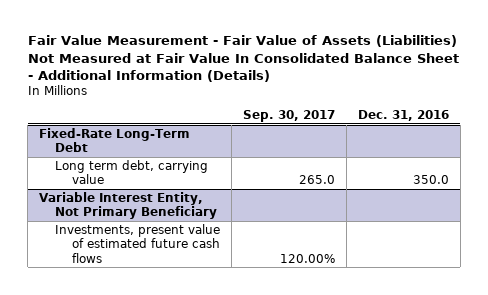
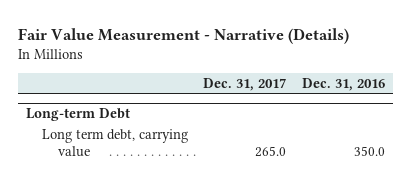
[27,35,459,83] Fair Value Measurement - Fair Value of Assets (Liabilities) Not Measured at Fair Value In Consolidated Balance Sheet - Additional Information (Details) -> [17,27,349,44] Fair Value Measurement - Narrative (Details)
[243,110,336,123] Sep. 30, 2017 -> none
none -> [203,78,287,92] Dec. 31, 2017
[39,127,191,153] Fixed-Rate Long-Term Debt -> [25,108,130,122] Long-term Debt
[39,191,218,220] Variable Interest Entity, Not Primary Beneficiary -> none
[55,223,221,263] Investments, present value of estimated future cash flows -> none

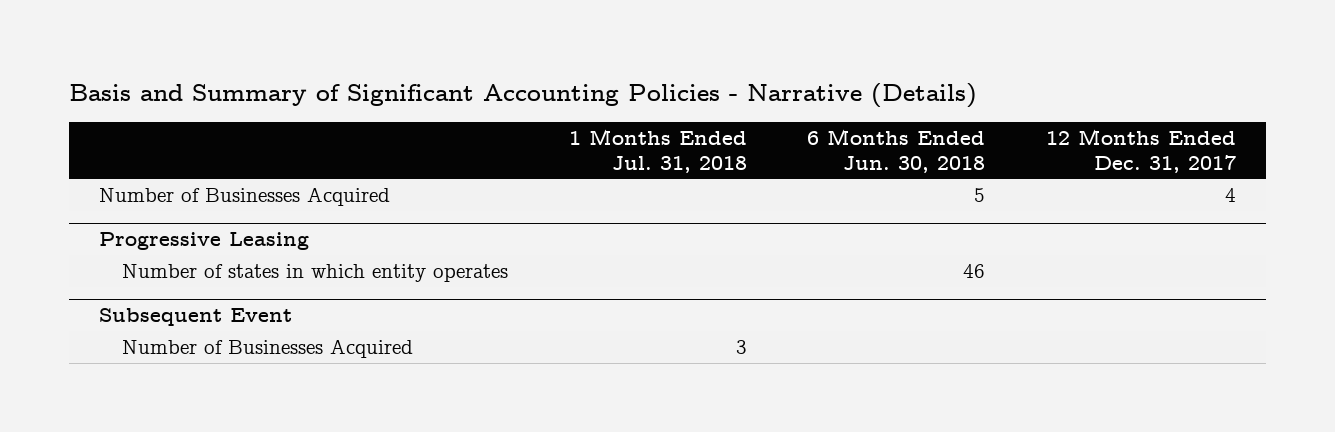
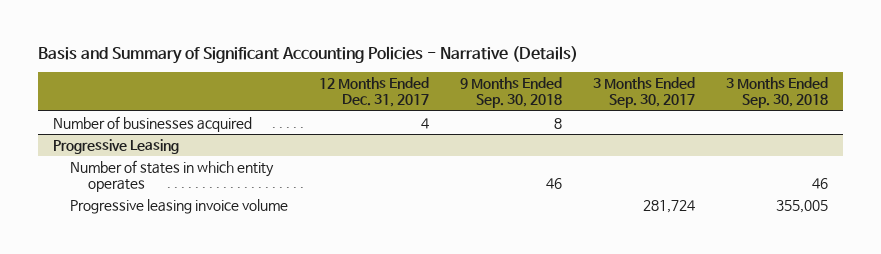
[568,128,747,173] 1 Months Ended Jul. 31, 2018 -> none
[807,128,986,173] 6 Months Ended Jun. 30, 2018 -> none
none -> [460,77,563,109] 9 Months Ended Sep. 30, 2018
none -> [592,77,695,109] 3 Months Ended Sep. 30, 2017
none -> [725,77,828,109] 3 Months Ended Sep. 30, 2018
[99,186,391,206] Number of Businesses Acquired -> [52,116,252,133] Number of businesses acquired
[99,308,293,327] Subsequent Event -> none
[122,338,414,358] Number of Businesses Acquired -> none
none -> [70,199,289,215] Progressive leasing invoice volume

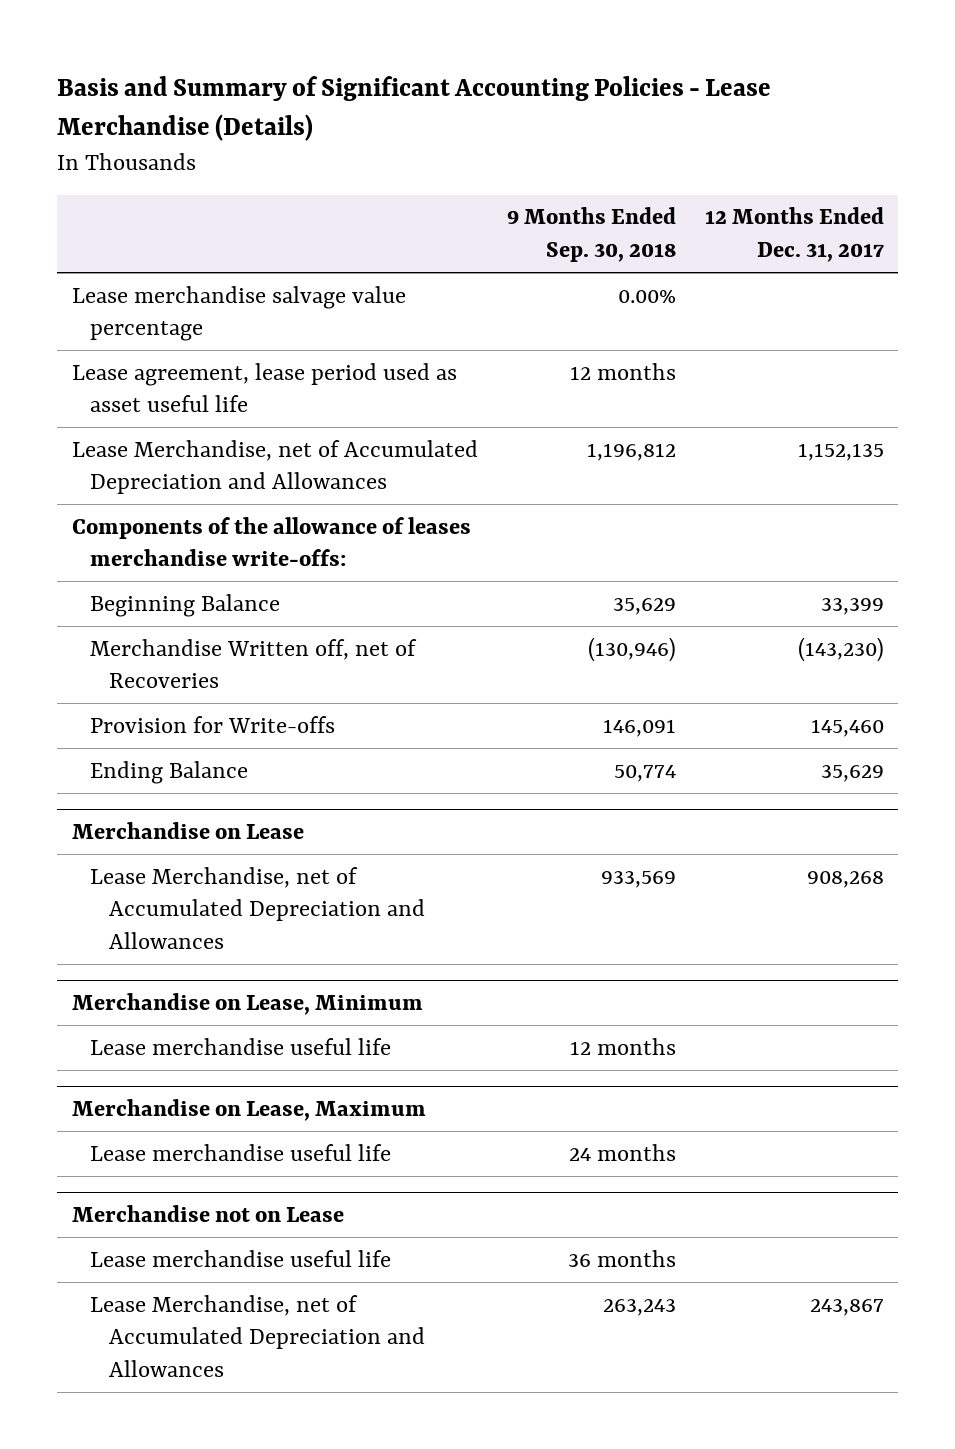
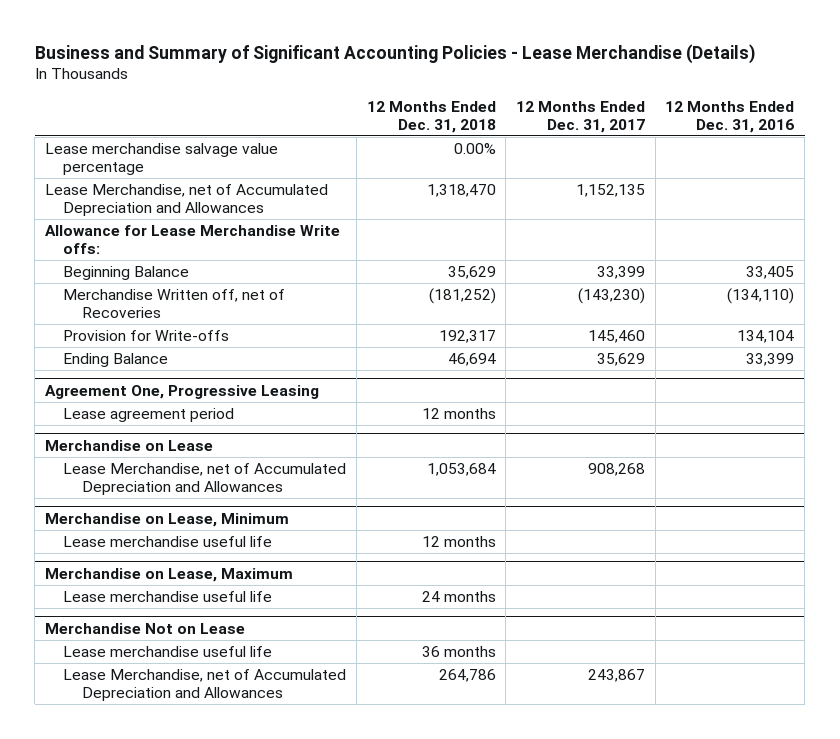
[56,76,771,142] Basis and Summary of Significant Accounting Policies - Lease Merchandise (Details) -> [34,43,755,64] Business and Summary of Significant Accounting Policies - Lease Merchandise (Details)
[506,207,676,262] 9 Months Ended Sep. 30, 2018 -> none
none -> [366,100,496,133] 12 Months Ended Dec. 31, 2018
none -> [665,100,795,133] 12 Months Ended Dec. 31, 2016
[71,362,457,413] Lease agreement, lease period used as asset useful life -> none
[71,516,471,567] Components of the allowance of leases merchandise write-offs: -> [45,224,341,254] Allowance for Lease Merchandise Write offs:
none -> [45,384,320,399] Agreement One, Progressive Leasing
none -> [63,407,235,422] Lease agreement period
[71,1204,344,1222] Merchandise not on Lease -> [45,622,246,634] Merchandise Not on Lease

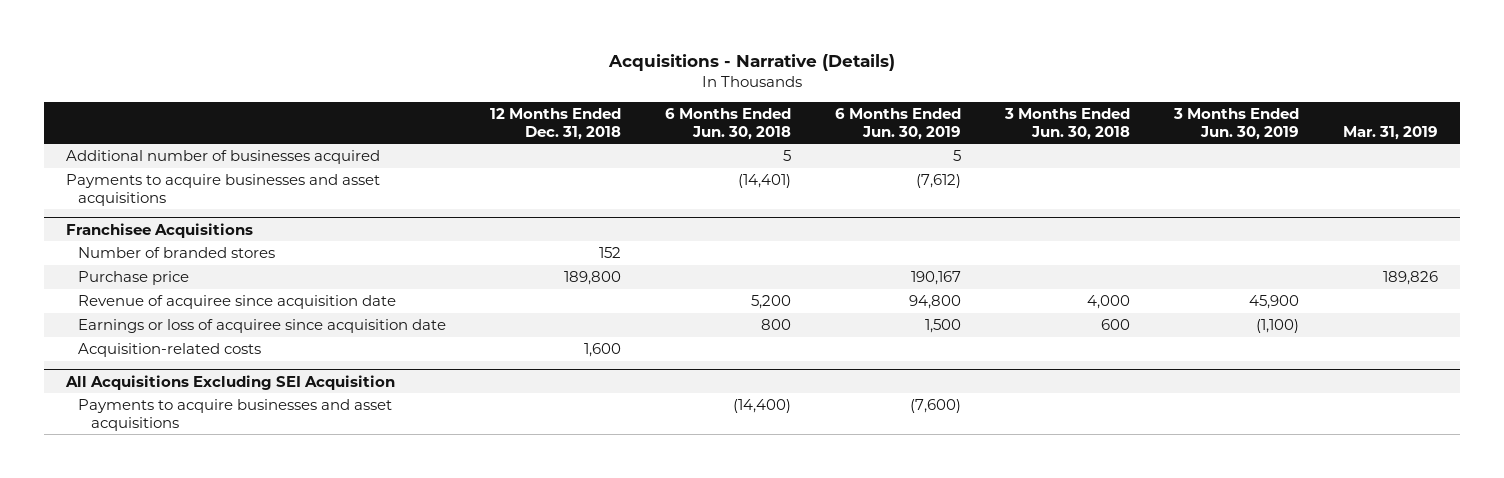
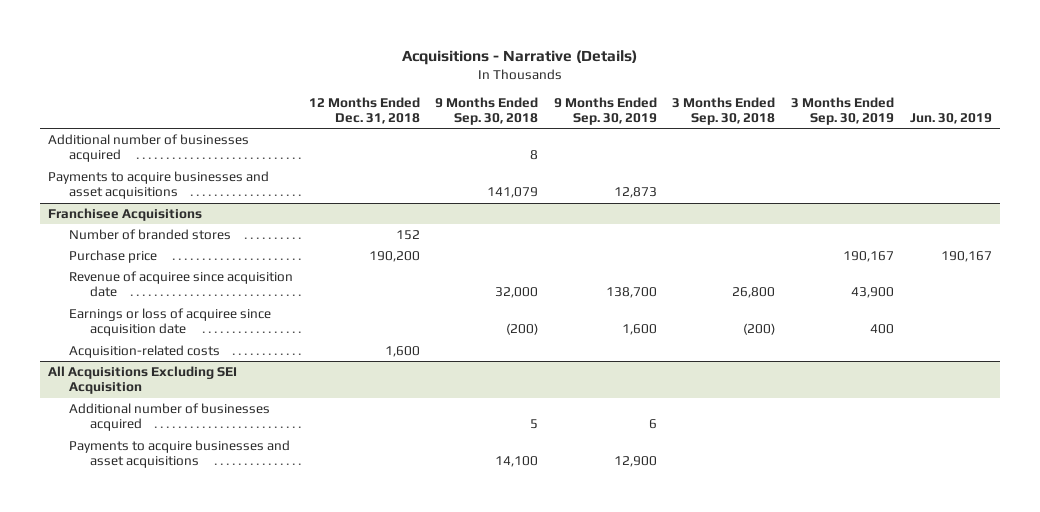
[665,108,792,140] 6 Months Ended Jun. 30, 2018 -> none
[835,108,962,140] 6 Months Ended Jun. 30, 2019 -> none
[1004,108,1131,140] 3 Months Ended Jun. 30, 2018 -> none
[1173,108,1300,140] 3 Months Ended Jun. 30, 2019 -> none
[1343,125,1439,140] Mar. 31, 2019 -> none
none -> [435,96,539,126] 9 Months Ended Sep. 30, 2018
none -> [553,96,657,126] 9 Months Ended Sep. 30, 2019
none -> [672,96,776,126] 3 Months Ended Sep. 30, 2018
none -> [791,96,895,126] 3 Months Ended Sep. 30, 2019
none -> [909,113,992,125] Jun. 30, 2019
[564,270,622,285] 189,800 -> [368,250,420,262] 190,200
none -> [68,402,270,432] Additional number of businesses acquired

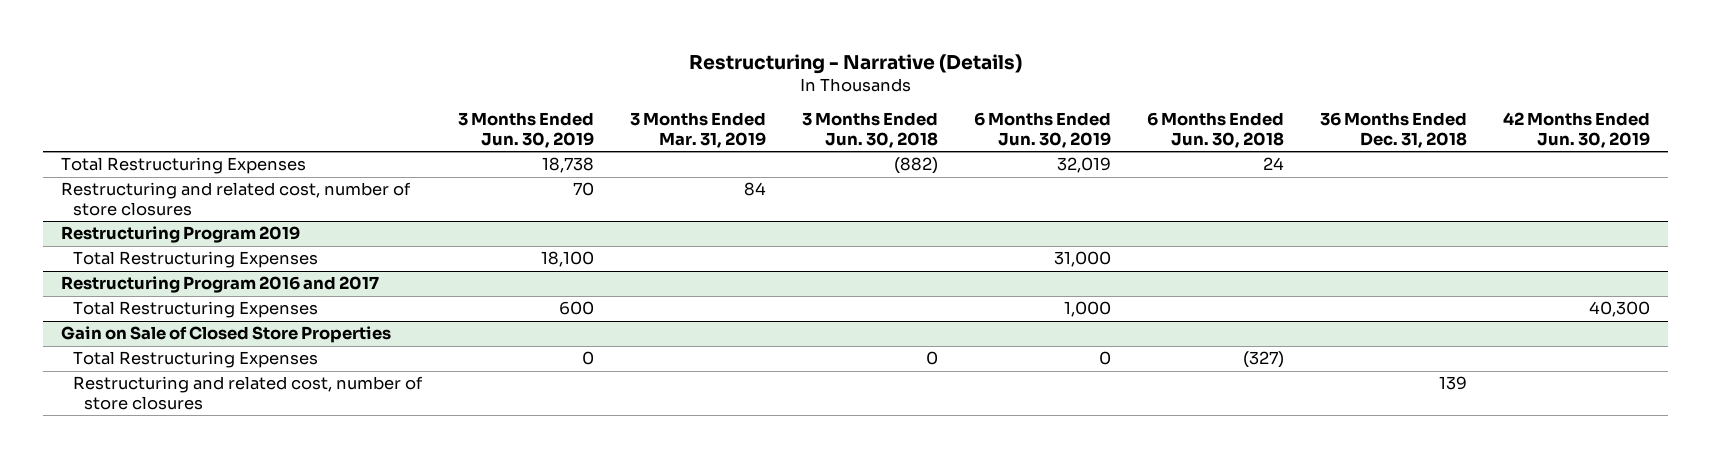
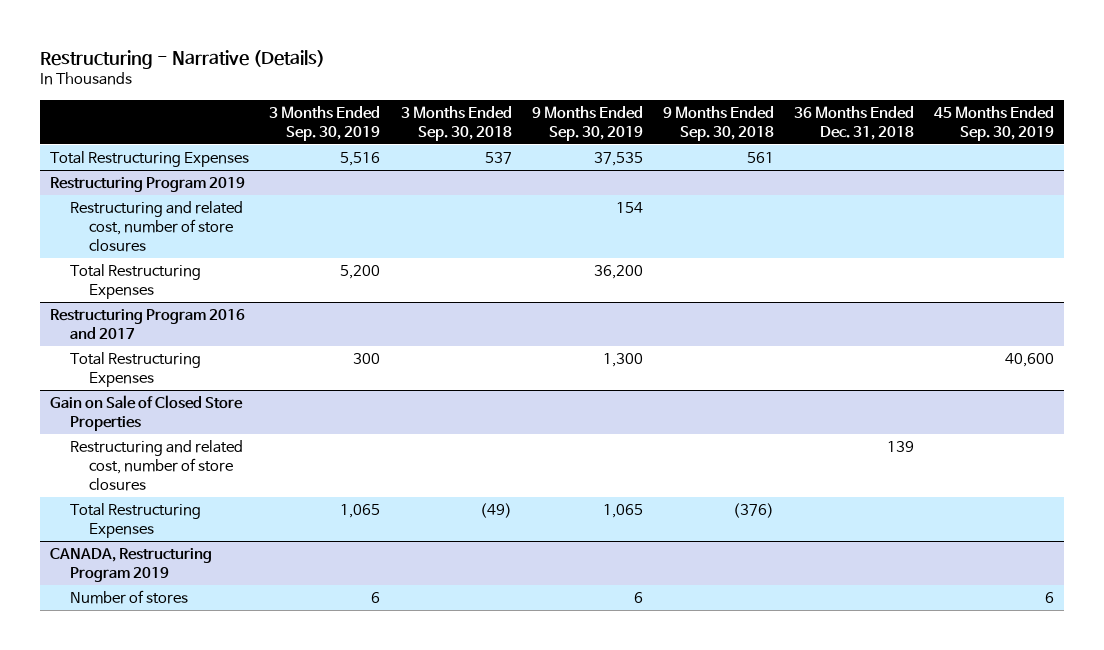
[457,112,594,149] 3 Months Ended Jun. 30, 2019 -> none
[629,112,766,149] 3 Months Ended Mar. 31, 2019 -> none
[801,112,938,149] 3 Months Ended Jun. 30, 2018 -> none
[974,112,1112,149] 6 Months Ended Jun. 30, 2019 -> none
[1147,112,1285,149] 6 Months Ended Jun. 30, 2018 -> none
[1503,112,1651,149] 42 Months Ended Jun. 30, 2019 -> none
none -> [269,105,381,141] 3 Months Ended Sep. 30, 2019
none -> [400,105,512,141] 3 Months Ended Sep. 30, 2018
none -> [531,105,643,141] 9 Months Ended Sep. 30, 2019
none -> [662,105,774,141] 9 Months Ended Sep. 30, 2018
none -> [933,105,1054,141] 45 Months Ended Sep. 30, 2019
[61,182,412,216] Restructuring and related cost, number of store closures -> none
none -> [69,200,243,253] Restructuring and related cost, number of store closures
[72,351,318,369] Total Restructuring Expenses -> [69,502,201,539] Total Restructuring Expenses
none -> [50,547,213,583] CANADA, Restructuring Program 2019
none -> [69,589,188,604] Number of stores

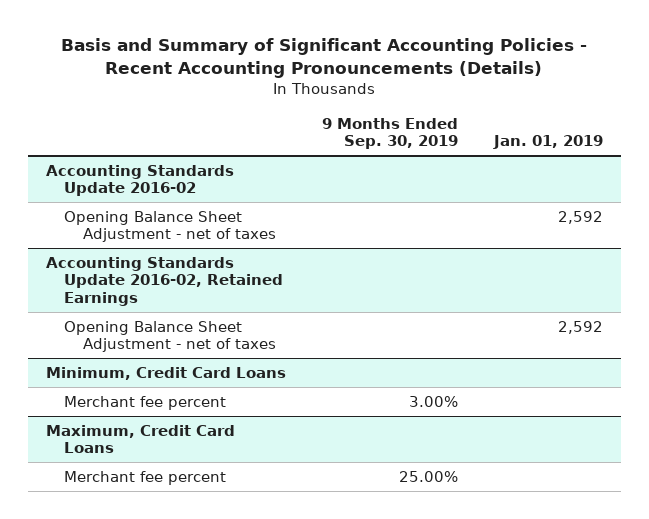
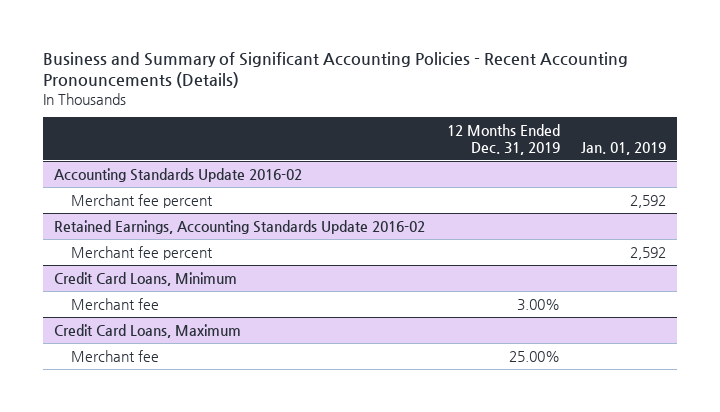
[61,37,588,78] Basis and Summary of Significant Accounting Policies - Recent Accounting Pronouncements (Details) -> [43,52,629,89] Business and Summary of Significant Accounting Policies - Recent Accounting Pronouncements (Details)
[321,117,458,150] 9 Months Ended Sep. 30, 2019 -> none
none -> [446,123,560,155] 12 Months Ended Dec. 31, 2019
[64,210,276,243] Opening Balance Sheet Adjustment - net of taxes -> [71,193,214,208] Merchant fee percent
[45,256,284,306] Accounting Standards Update 2016-02, Retained Earnings -> [54,219,426,234] Retained Earnings, Accounting Standards Update 2016-02
[64,320,276,353] Opening Balance Sheet Adjustment - net of taxes -> [71,245,214,260] Merchant fee percent
[45,366,286,380] Minimum, Credit Card Loans -> [54,271,238,286] Credit Card Loans, Minimum
[64,395,227,410] Merchant fee percent -> [71,297,160,310] Merchant fee
[45,424,235,454] Maximum, Credit Card Loans -> [54,323,242,338] Credit Card Loans, Maximum
[64,470,227,485] Merchant fee percent -> [71,349,160,362] Merchant fee

